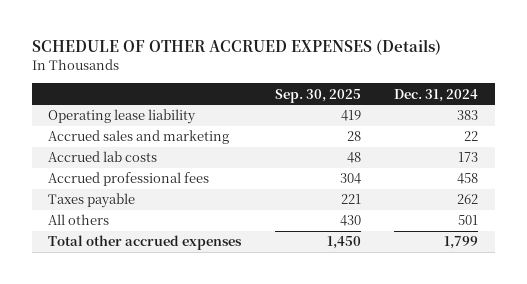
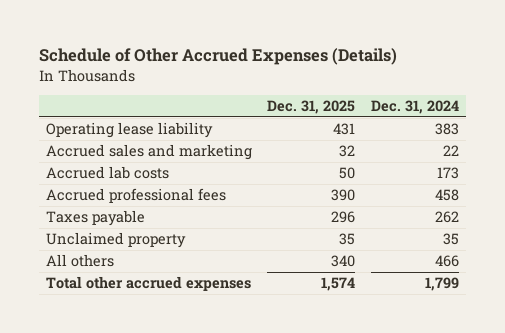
[31,39,441,56] SCHEDULE OF OTHER ACCRUED EXPENSES (Details) -> [38,48,397,66] Schedule of Other Accrued Expenses (Details)
[274,88,361,103] Sep. 30, 2025 -> none
none -> [267,100,356,115] Dec. 31, 2025
none -> [46,232,187,249] Unclaimed property
[458,215,479,226] 501 -> [434,255,459,268] 466

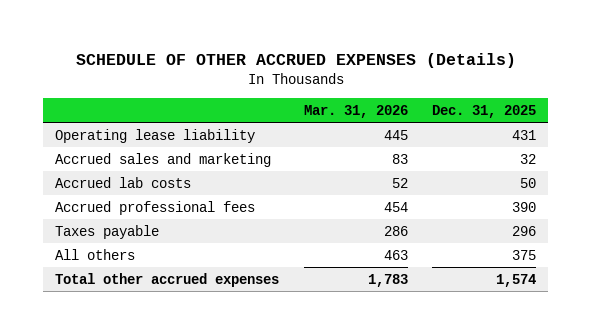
[38,48,397,66] Schedule of Other Accrued Expenses (Details) -> [75,52,516,68] SCHEDULE OF OTHER ACCRUED EXPENSES (Details)
[370,100,459,115] Dec. 31, 2024 -> none
none -> [303,104,408,118] Mar. 31, 2026
[46,232,187,249] Unclaimed property -> none
[331,255,356,268] 340 -> [512,249,537,260] 375

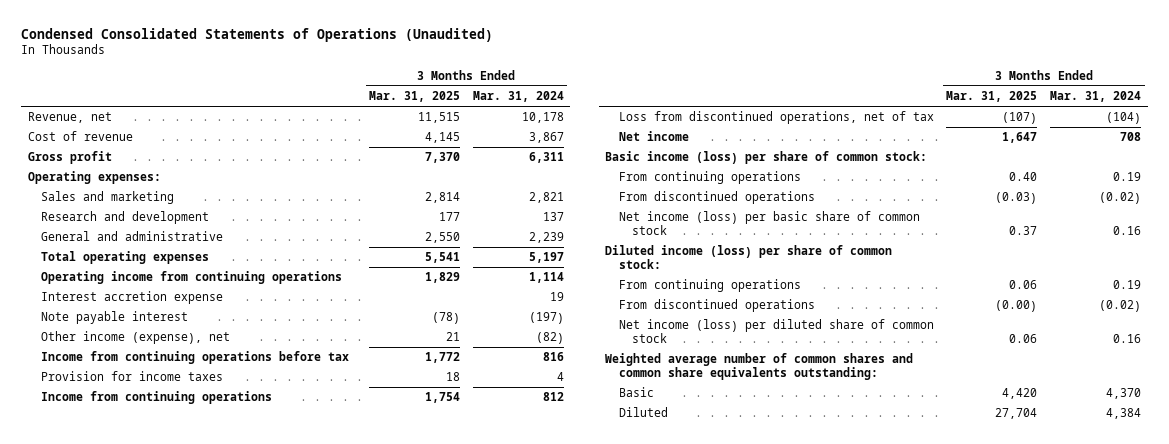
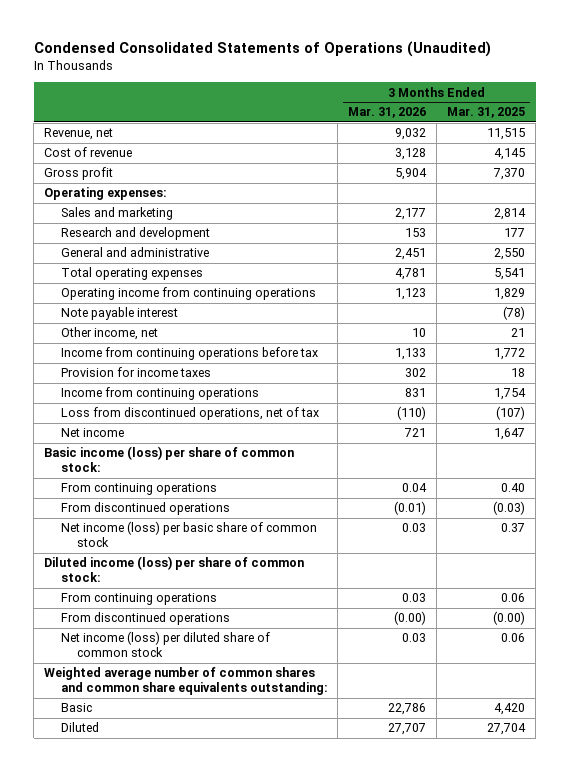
[472,91,564,103] Mar. 31, 2024 -> none
none -> [348,107,427,119] Mar. 31, 2026
[41,291,224,305] Interest accretion expense -> none
[41,331,231,345] Other income (expense), net -> [60,327,158,341] Other income, net

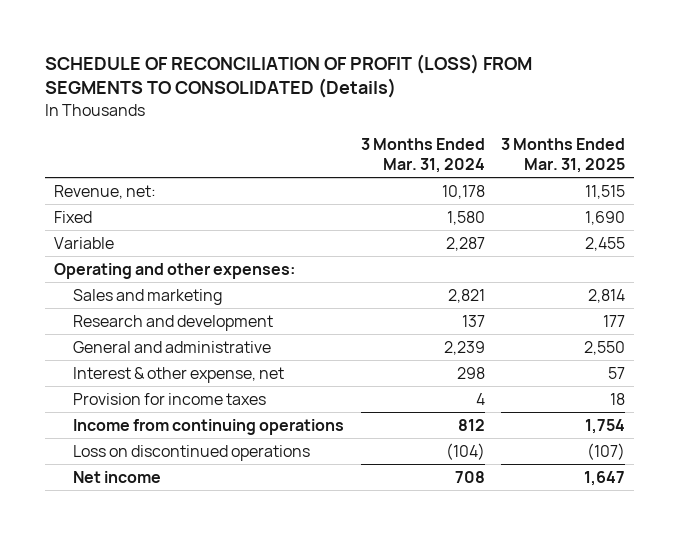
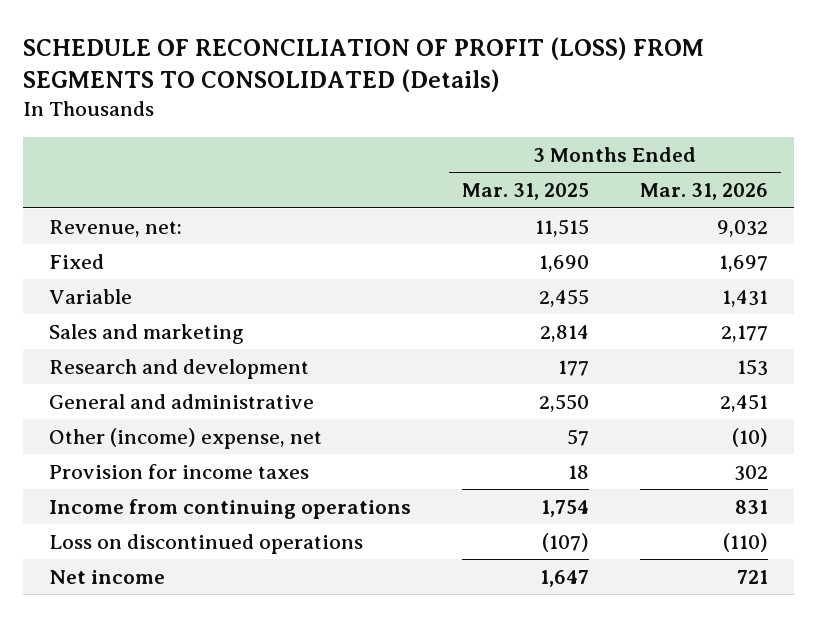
[360,138,485,174] 3 Months Ended Mar. 31, 2024 -> none
none -> [640,183,769,201] Mar. 31, 2026
[53,262,295,279] Operating and other expenses: -> none
[72,366,284,383] Interest & other expense, net -> [48,427,322,449] Other (income) expense, net

